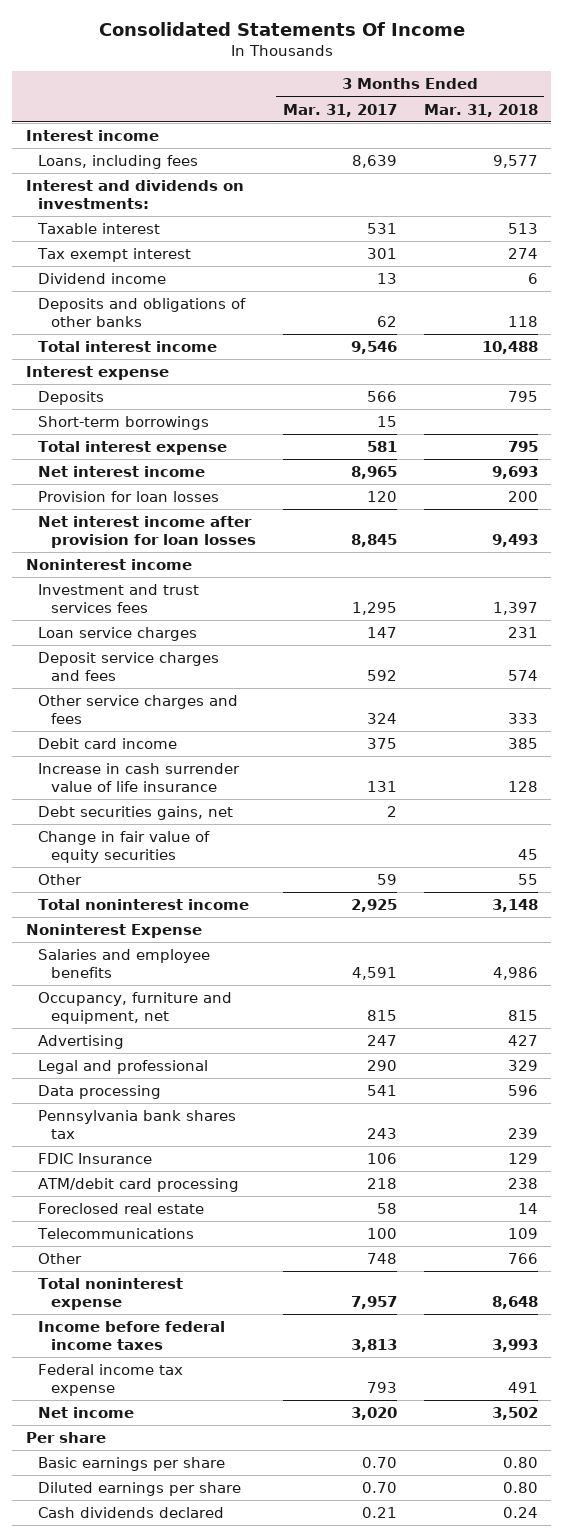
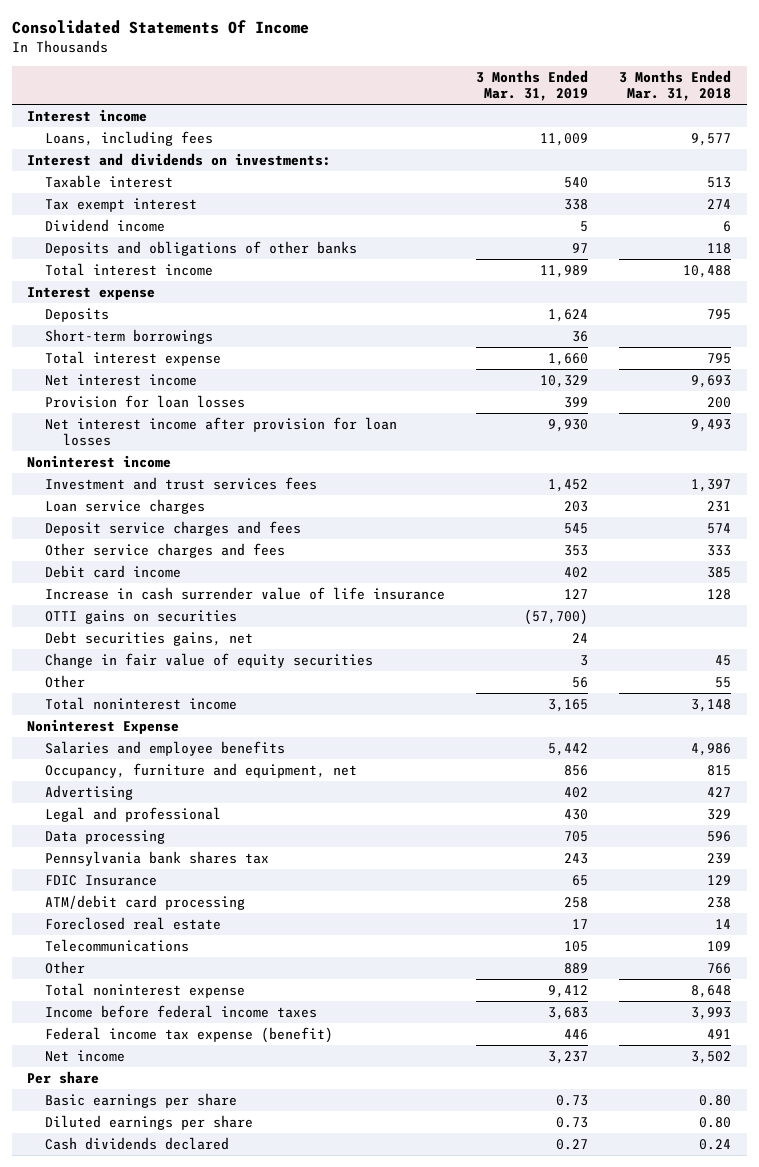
[282,103,397,117] Mar. 31, 2017 -> none
none -> [476,69,589,102] 3 Months Ended Mar. 31, 2019
none -> [45,609,238,624] OTTI gains on securities
[38,1364,184,1396] Federal income tax expense -> [45,1026,334,1043] Federal income tax expense (benefit)

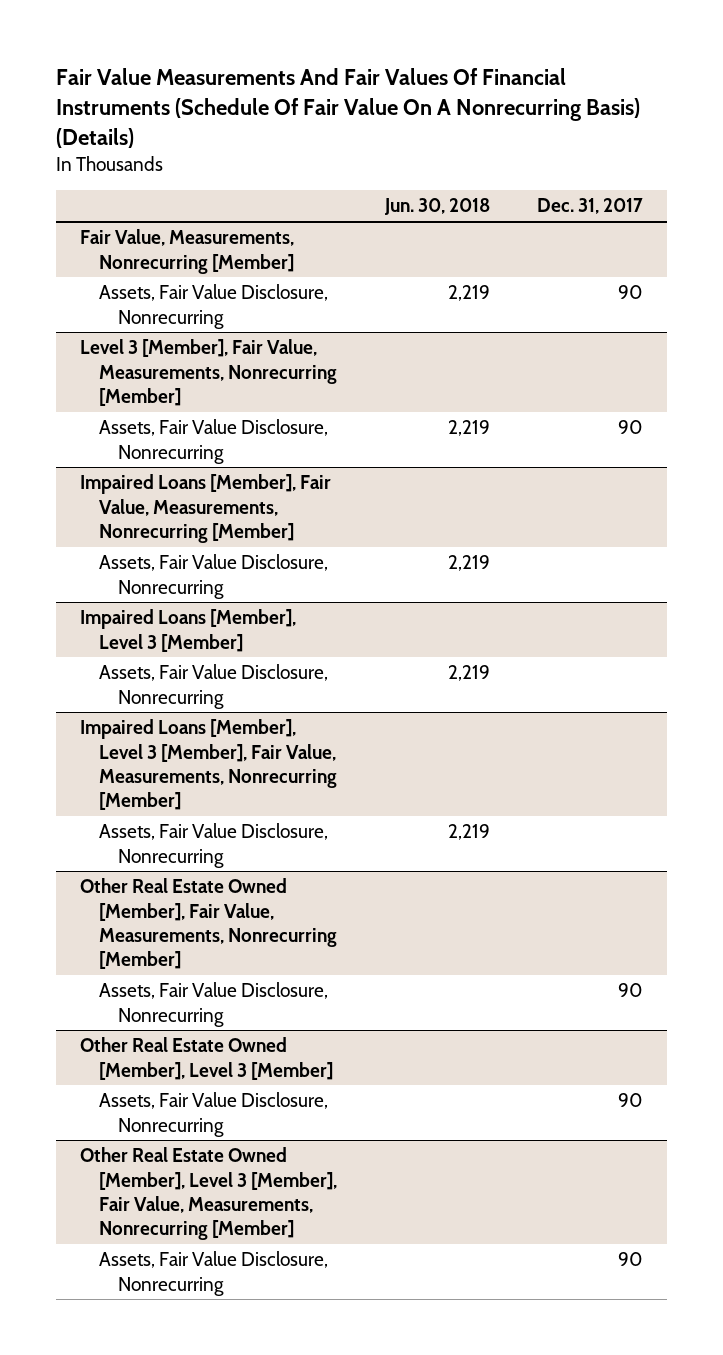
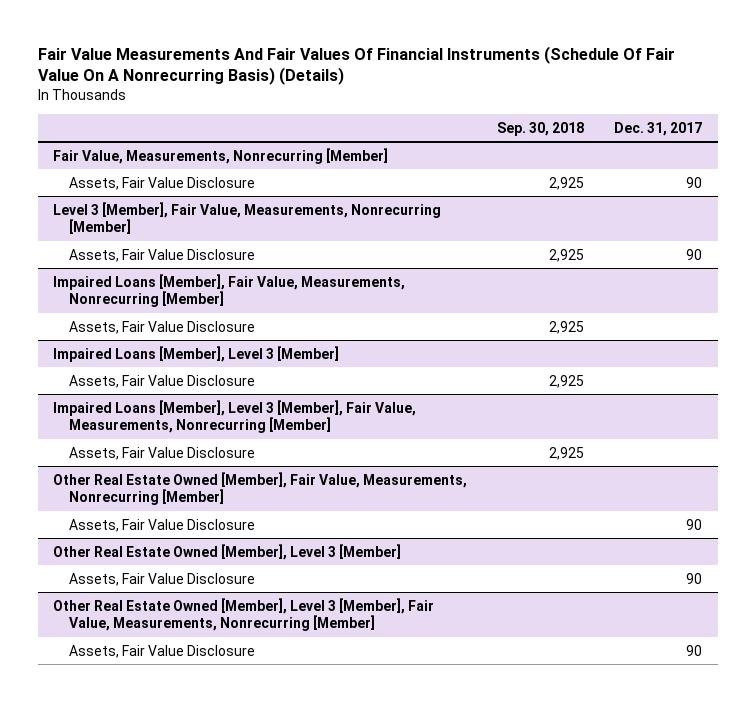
[383,198,490,216] Jun. 30, 2018 -> none
none -> [497,121,585,136] Sep. 30, 2018
[98,284,328,329] Assets, Fair Value Disclosure, Nonrecurring -> [68,176,255,190] Assets, Fair Value Disclosure
[98,419,328,464] Assets, Fair Value Disclosure, Nonrecurring -> [68,248,255,262] Assets, Fair Value Disclosure
[98,554,328,599] Assets, Fair Value Disclosure, Nonrecurring -> [68,320,255,334] Assets, Fair Value Disclosure
[98,664,328,709] Assets, Fair Value Disclosure, Nonrecurring -> [68,374,255,388] Assets, Fair Value Disclosure
[98,823,328,868] Assets, Fair Value Disclosure, Nonrecurring -> [68,446,255,460] Assets, Fair Value Disclosure
[98,982,328,1027] Assets, Fair Value Disclosure, Nonrecurring -> [68,518,255,532] Assets, Fair Value Disclosure
[98,1092,328,1137] Assets, Fair Value Disclosure, Nonrecurring -> [68,572,255,586] Assets, Fair Value Disclosure
[98,1251,328,1296] Assets, Fair Value Disclosure, Nonrecurring -> [68,644,255,658] Assets, Fair Value Disclosure

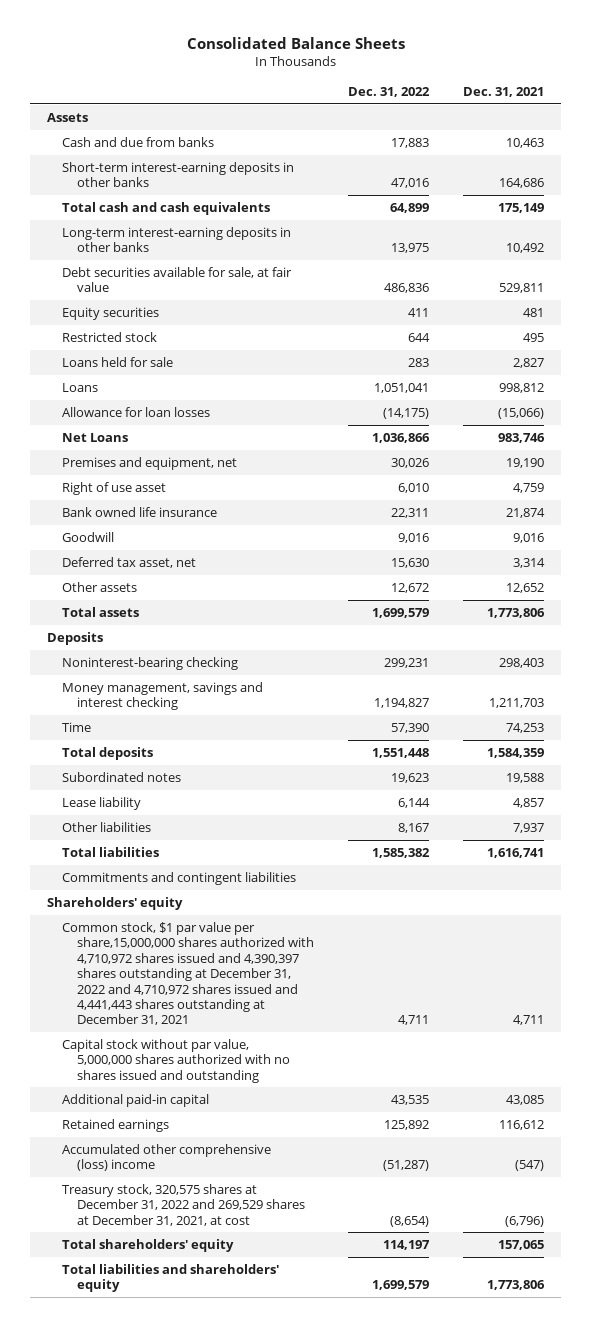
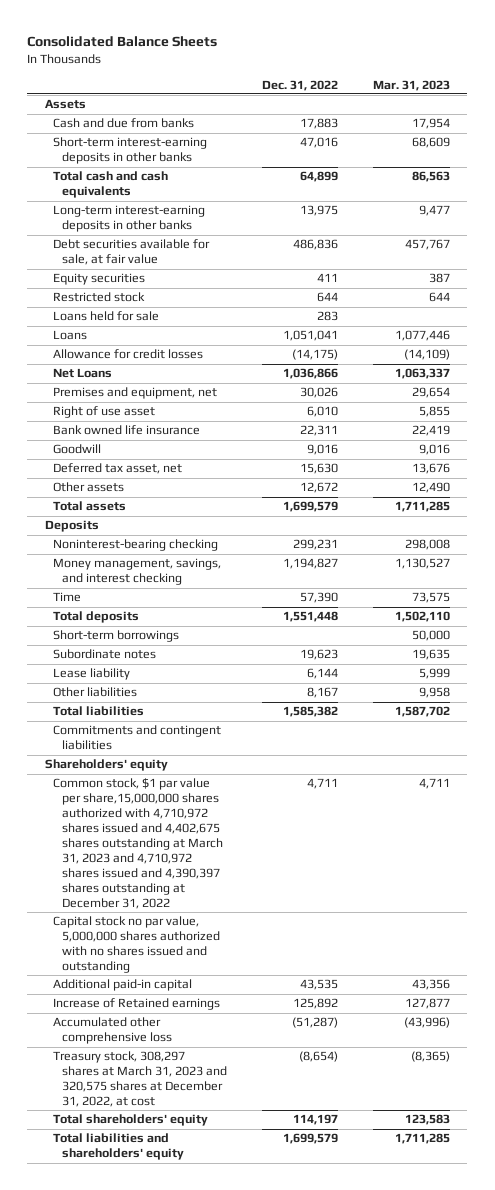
[463,86,545,97] Dec. 31, 2021 -> none
none -> [372,79,450,91] Mar. 31, 2023
[62,406,211,417] Allowance for loan losses -> [53,349,204,360] Allowance for credit losses
[62,681,264,711] Money management, savings and interest checking -> [53,558,222,586] Money management, savings, and interest checking
none -> [53,630,180,643] Short-term borrowings
[62,771,182,782] Subordinated notes -> [53,649,157,660] Subordinate notes
[62,921,315,1026] Common stock, $1 par value per share,15,000,000 shares authorized with 4,710,972 shares issued and 4,390,397 shares outstanding at December 31, 2022 and 4,710,972 shares issued and 4,441,443 shares outstanding at December 31, 2021 -> [53,778,224,909] Common stock, $1 par value per share,15,000,000 shares authorized with 4,710,972 shares issued and 4,402,675 shares outstanding at March 31, 2023 and 4,710,972 shares issued and 4,390,397 shares outstanding at December 31, 2022
[62,1038,291,1083] Capital stock without par value, 5,000,000 shares authorized with no shares issued and outstanding -> [53,916,221,974] Capital stock no par value, 5,000,000 shares authorized with no shares issued and outstanding
[62,1118,170,1132] Retained earnings -> [53,998,221,1011] Increase of Retained earnings
[62,1143,272,1172] Accumulated other comprehensive (loss) income -> [53,1017,173,1045] Accumulated other comprehensive loss
[62,1183,306,1226] Treasury stock, 320,575 shares at December 31, 2022 and 269,529 shares at December 31, 2021, at cost -> [53,1051,228,1108] Treasury stock, 308,297 shares at March 31, 2023 and 320,575 shares at December 31, 2022, at cost

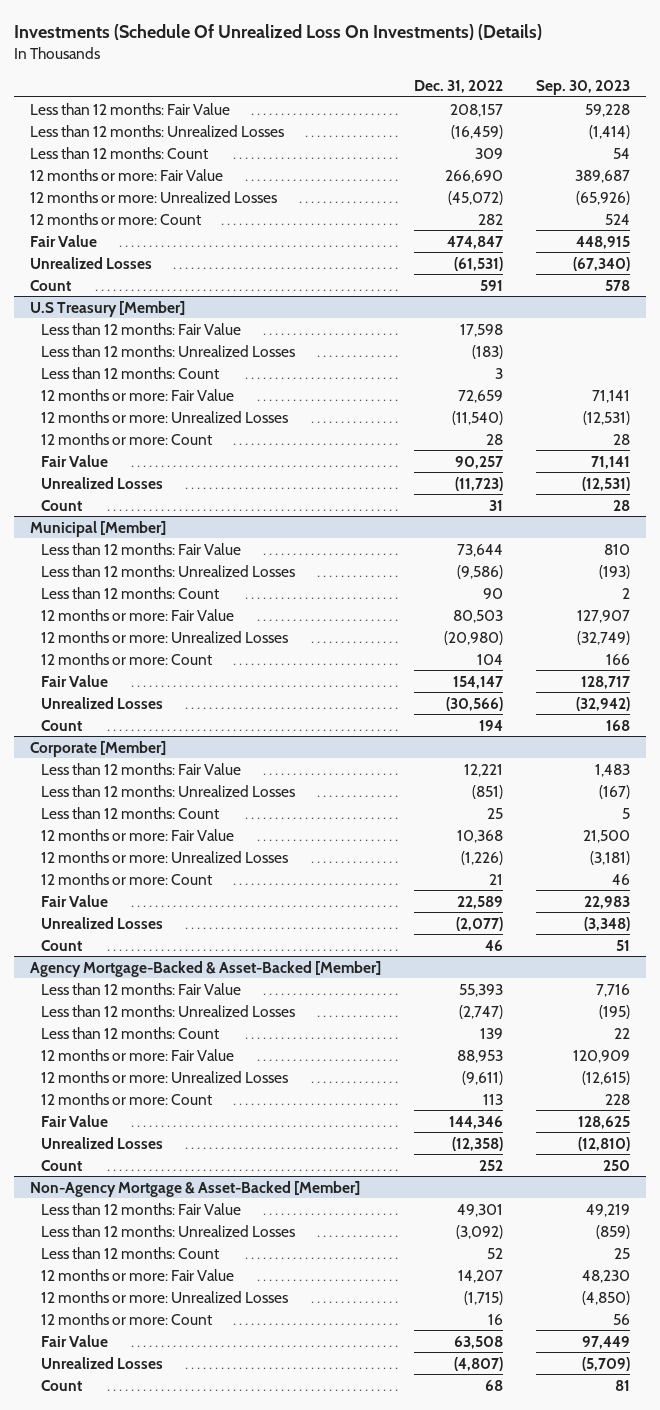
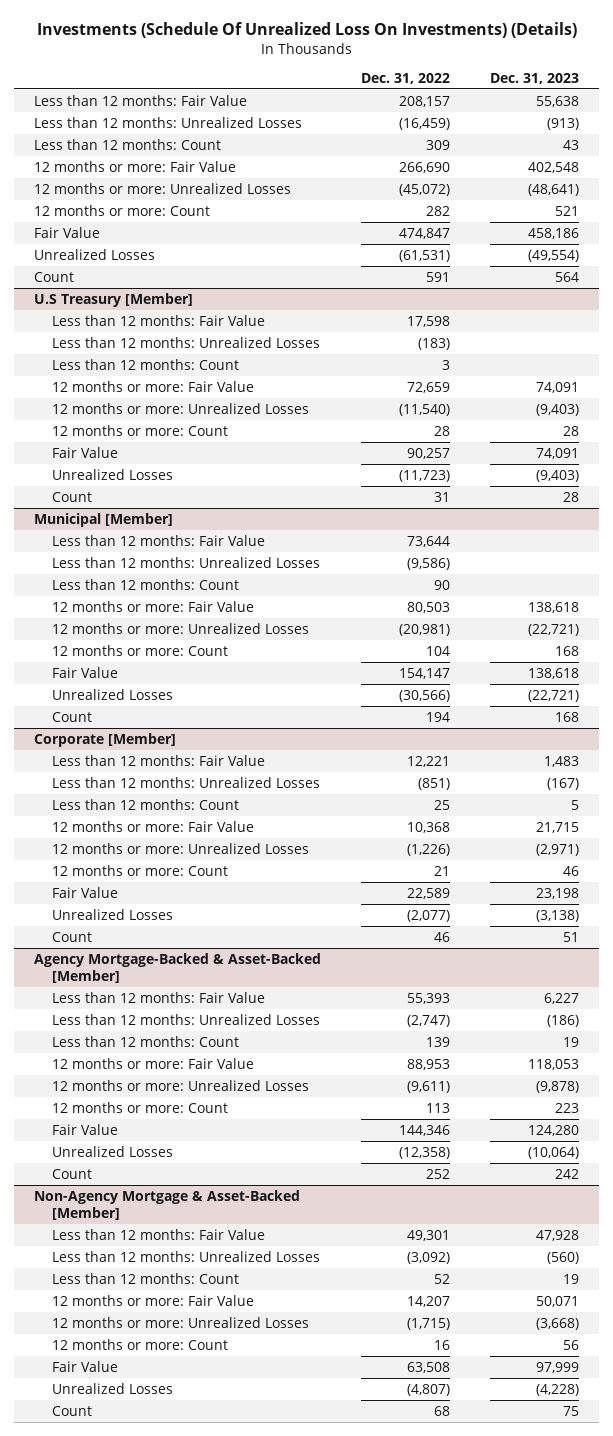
[535,79,630,95] Sep. 30, 2023 -> none
none -> [490,73,580,85] Dec. 31, 2023
[443,630,503,645] (20,980) -> [399,623,451,636] (20,981)

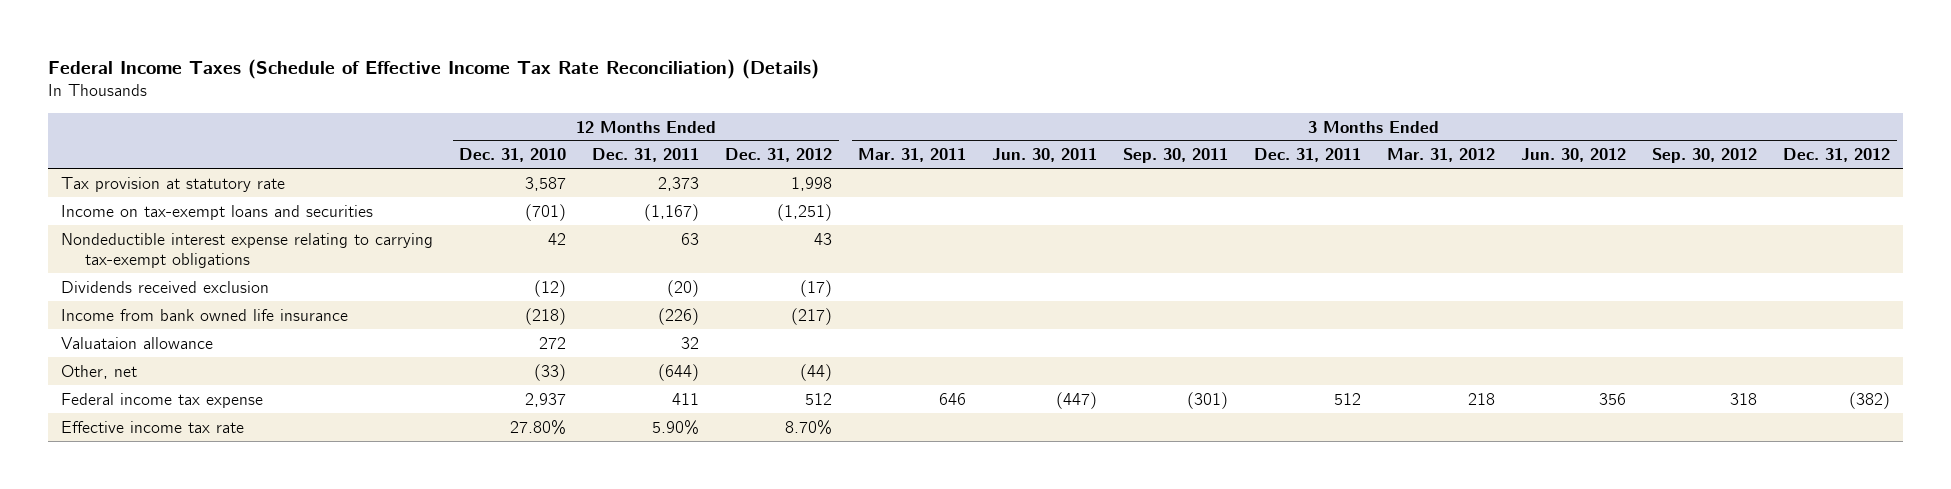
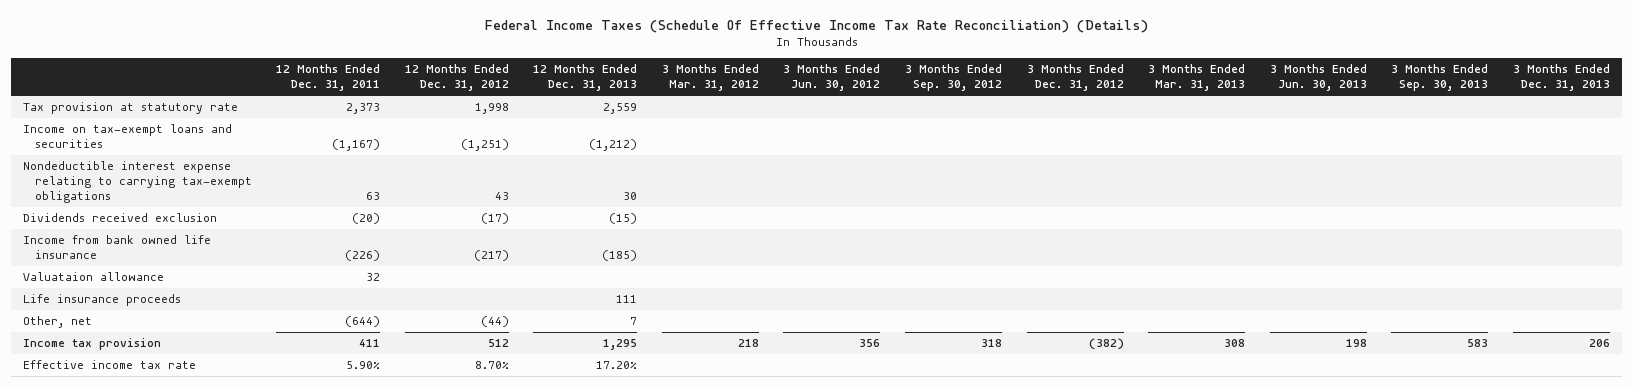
[48,58,820,79] Federal Income Taxes (Schedule of Effective Income Tax Rate Reconciliation) (Details) -> [484,19,1148,33] Federal Income Taxes (Schedule Of Effective Income Tax Rate Reconciliation) (Details)
[459,148,567,163] Dec. 31, 2010 -> none
[858,148,967,163] Mar. 31, 2011 -> none
[992,148,1098,163] Jun. 30, 2011 -> none
[1123,148,1229,164] Sep. 30, 2011 -> none
[1254,148,1362,163] Dec. 31, 2011 -> none
none -> [533,64,638,92] 12 Months Ended Dec. 31, 2013
none -> [1148,64,1246,92] 3 Months Ended Mar. 31, 2013
none -> [1269,64,1367,92] 3 Months Ended Jun. 30, 2013
none -> [1391,64,1489,92] 3 Months Ended Sep. 30, 2013
none -> [1512,64,1610,92] 3 Months Ended Dec. 31, 2013
none -> [23,294,182,307] Life insurance proceeds
[61,392,264,408] Federal income tax expense -> [23,338,162,351] Income tax provision

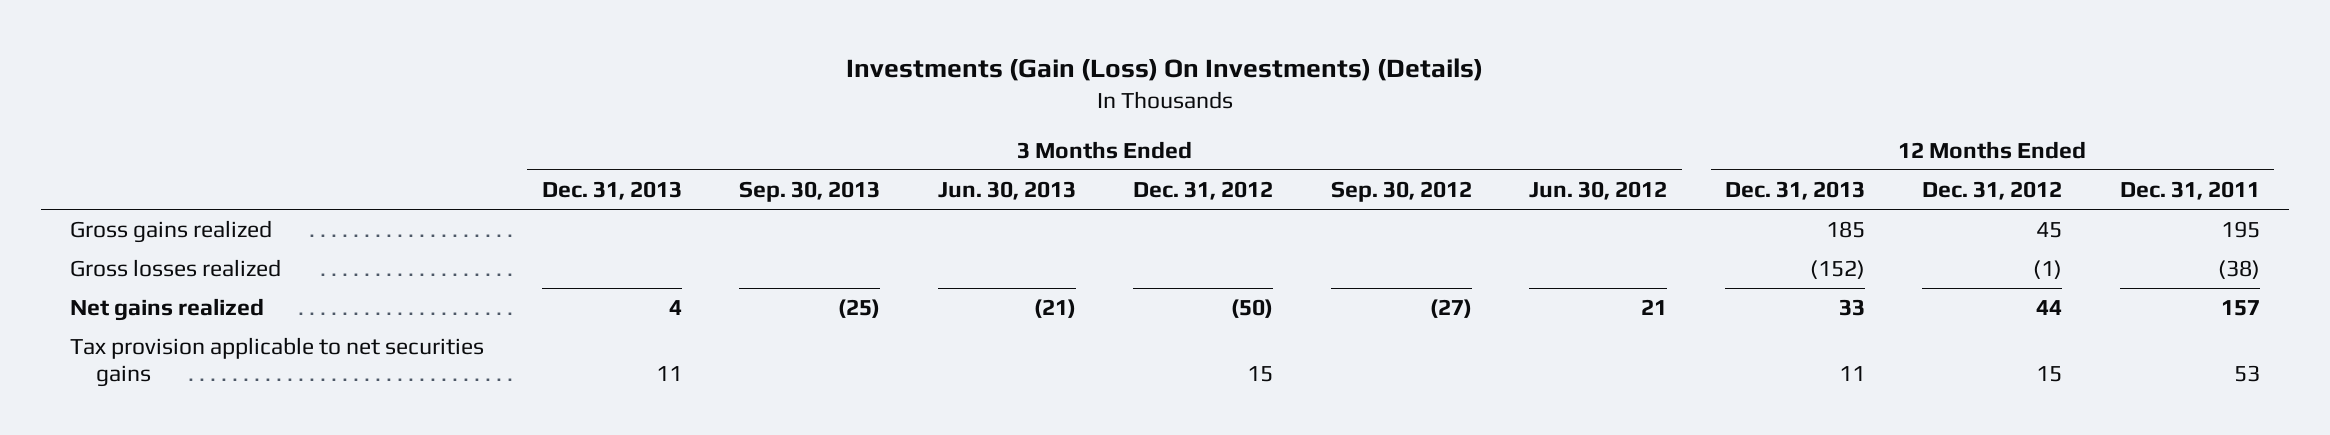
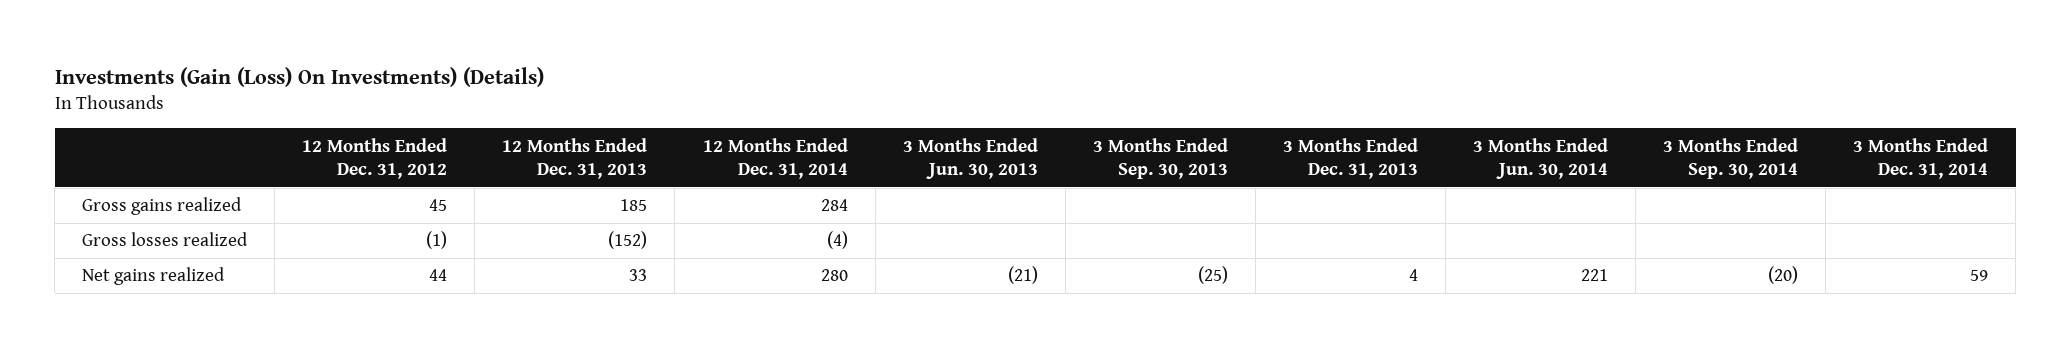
[1133,180,1274,200] Dec. 31, 2012 -> none
[1330,180,1472,202] Sep. 30, 2012 -> none
[1529,180,1668,200] Jun. 30, 2012 -> none
[2119,180,2260,200] Dec. 31, 2011 -> none
none -> [702,137,848,179] 12 Months Ended Dec. 31, 2014
none -> [1473,137,1609,179] 3 Months Ended Jun. 30, 2014
none -> [1663,137,1799,179] 3 Months Ended Sep. 30, 2014
none -> [1853,137,1989,179] 3 Months Ended Dec. 31, 2014
[70,336,485,388] Tax provision applicable to net securities gains -> none

